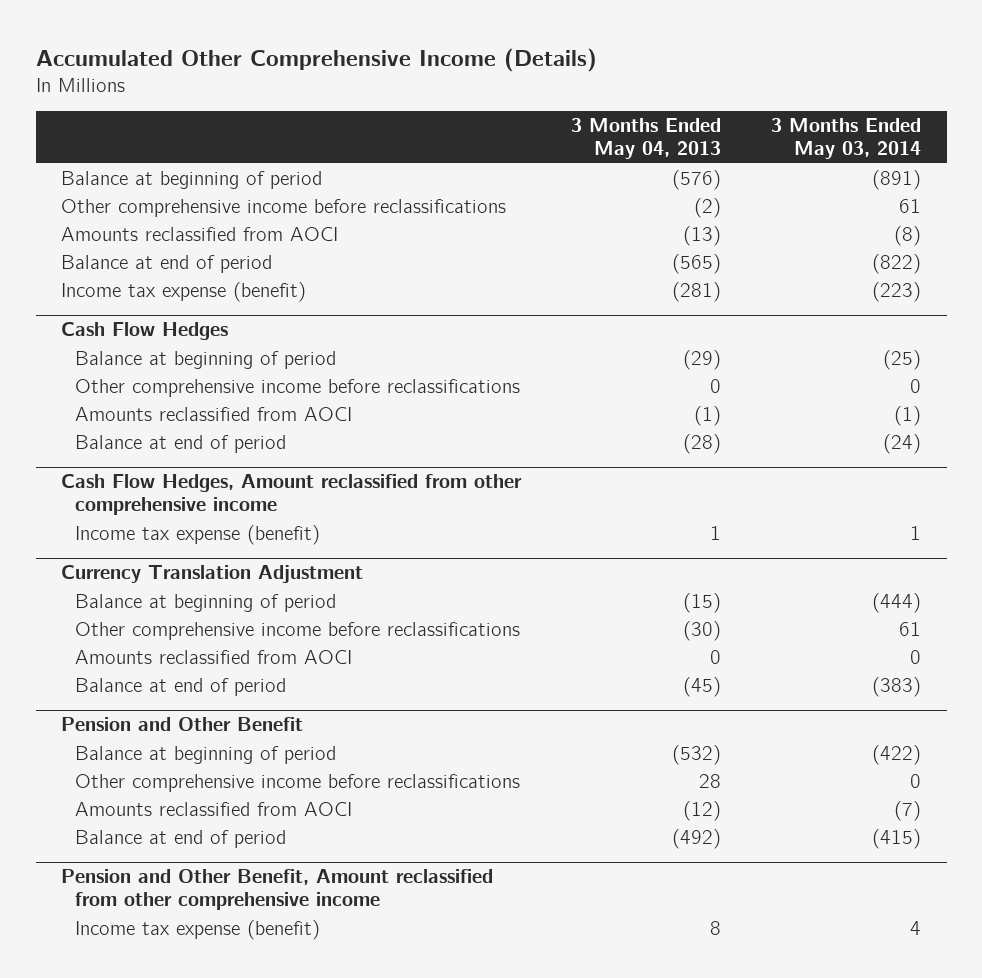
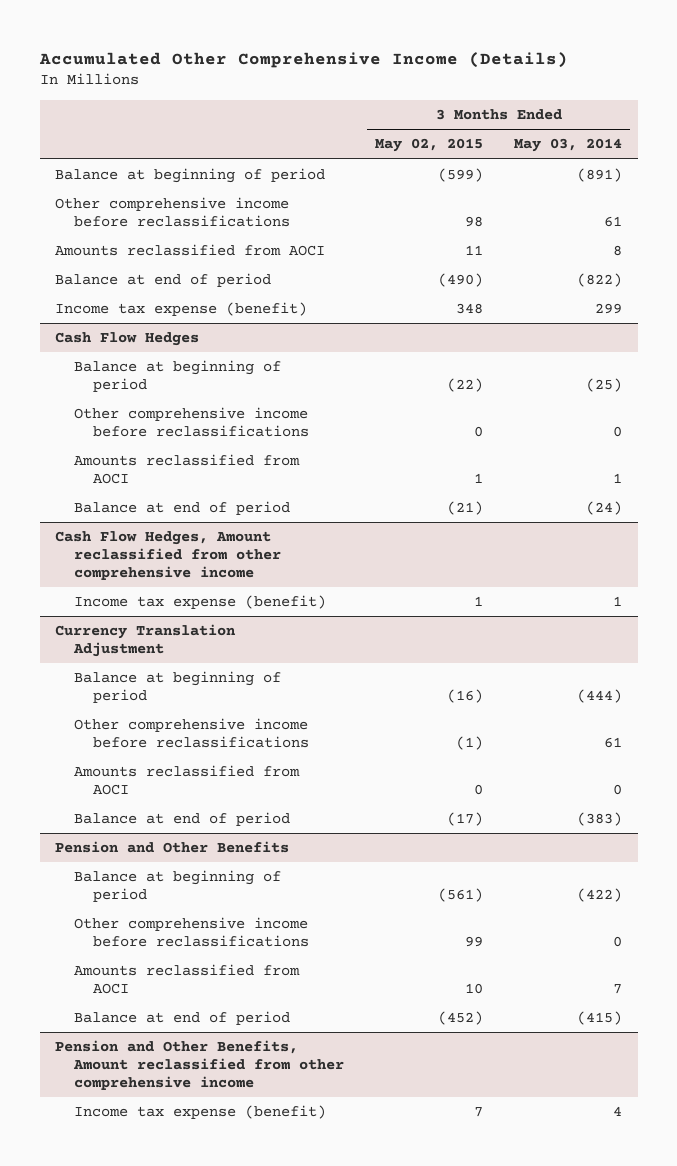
[571,118,722,160] 3 Months Ended May 04, 2013 -> none
none -> [375,138,484,153] May 02, 2015
[894,225,922,246] (8) -> [613,245,623,257] 8
[872,281,922,302] (223) -> [595,303,623,315] 299
[894,405,922,426] (1) -> [613,472,623,483] 1
[60,717,303,732] Pension and Other Benefit -> [55,841,290,854] Pension and Other Benefits
[894,800,922,821] (7) -> [613,983,623,994] 7
[60,869,493,911] Pension and Other Benefit, Amount reclassified from other comprehensive income -> [55,1040,344,1090] Pension and Other Benefits, Amount reclassified from other comprehensive income

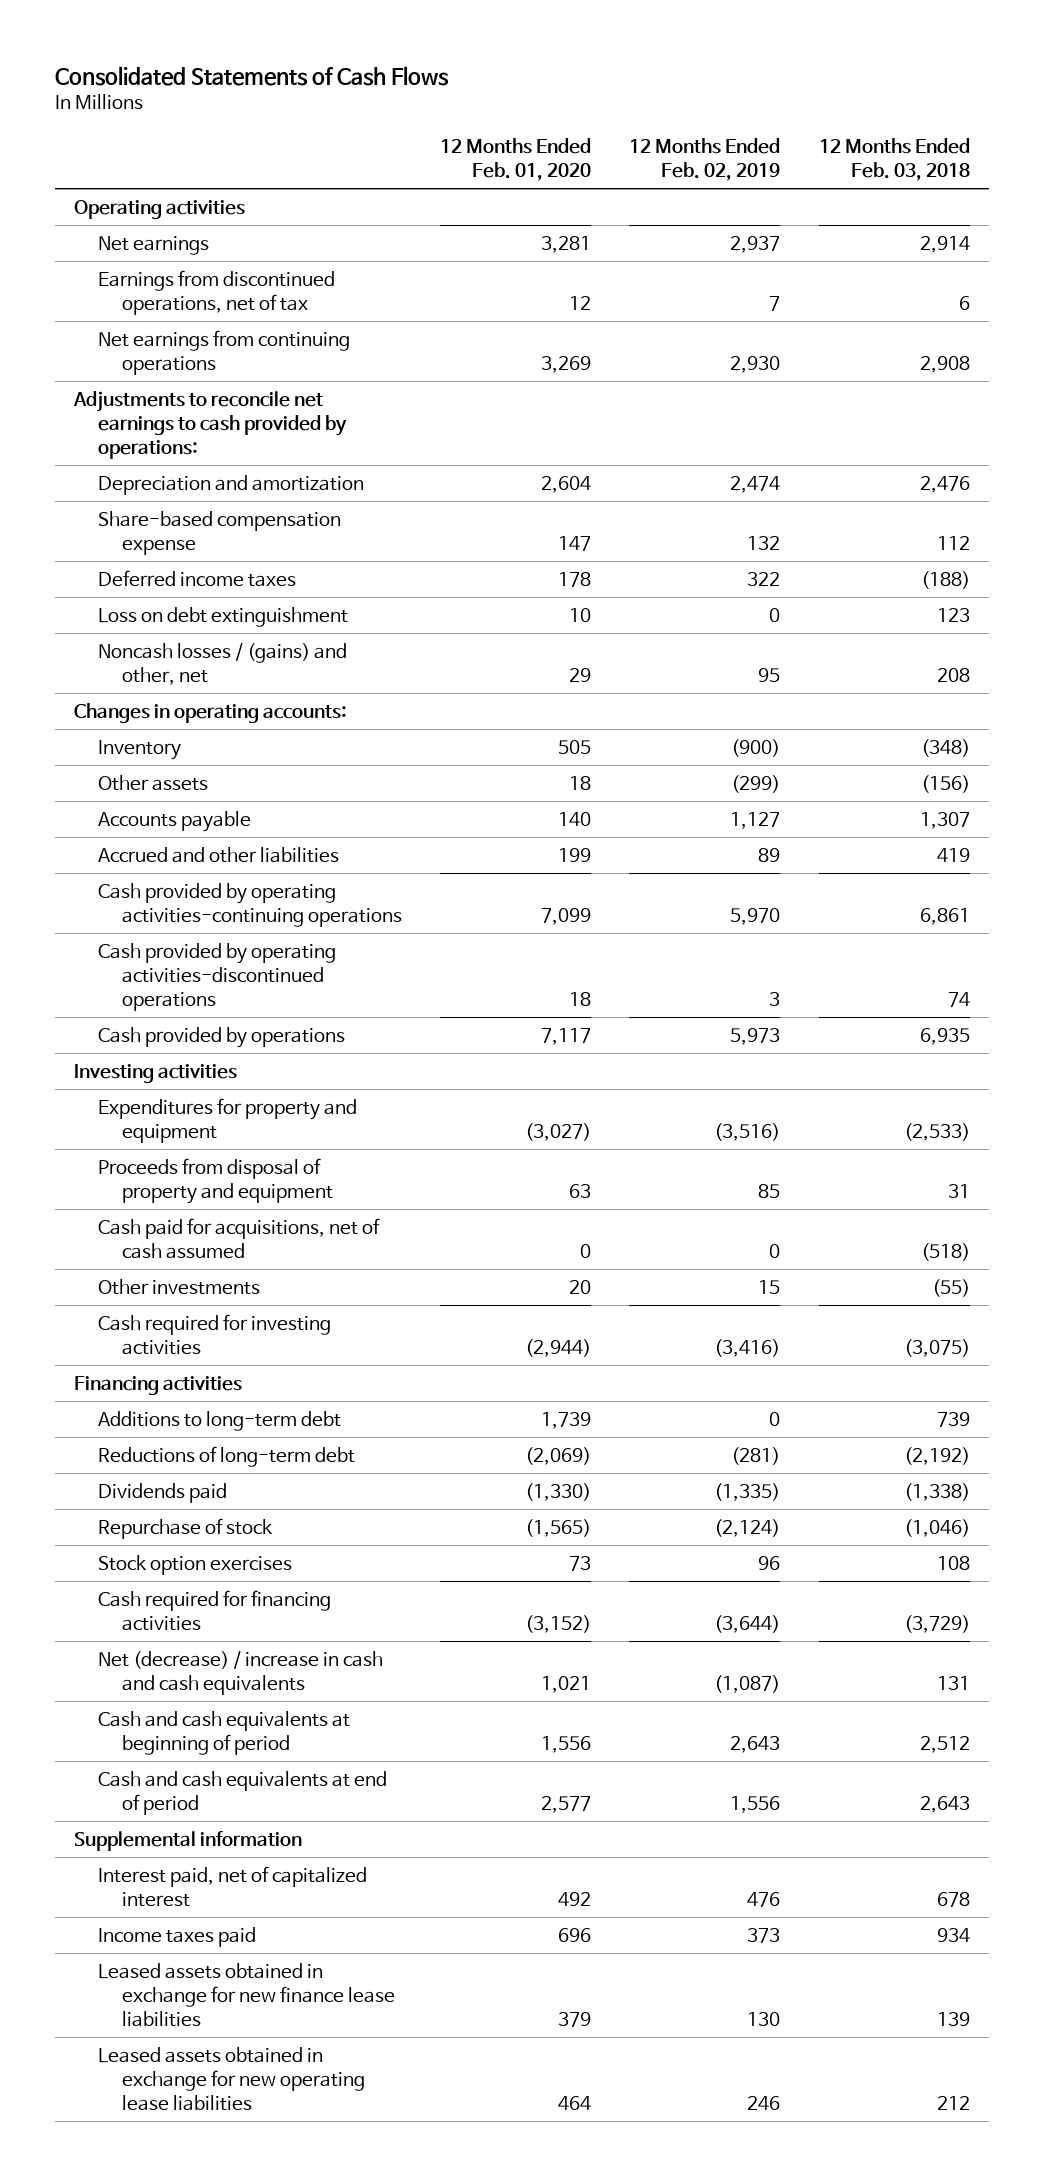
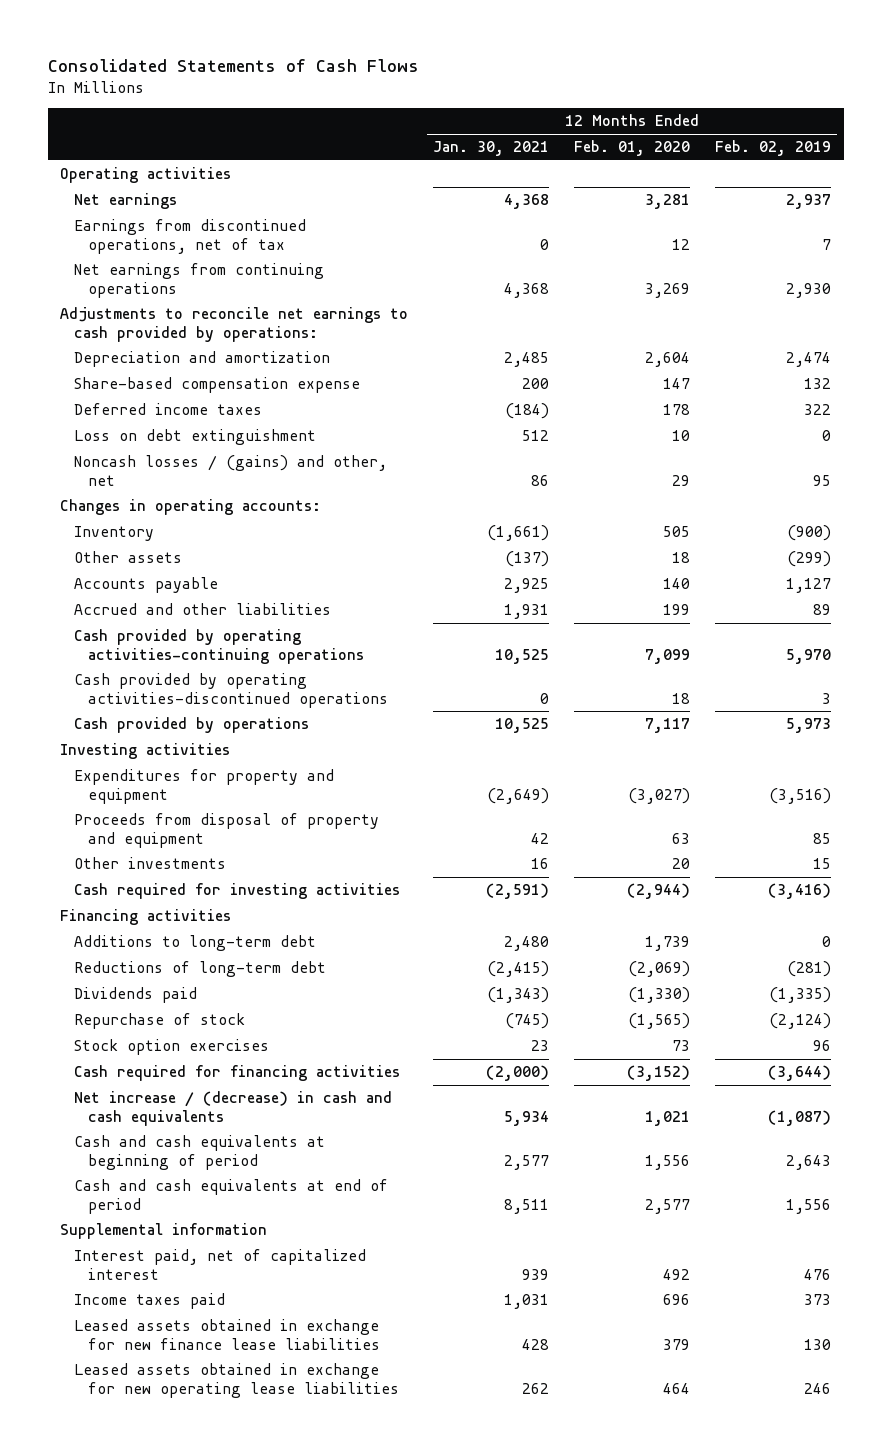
[818,137,970,182] 12 Months Ended Feb. 03, 2018 -> none
none -> [433,141,550,157] Jan. 30, 2021
[97,1217,380,1260] Cash paid for acquisitions, net of cash assumed -> none
[97,1650,383,1696] Net (decrease) / increase in cash and cash equivalents -> [73,1091,392,1126] Net increase / (decrease) in cash and cash equivalents

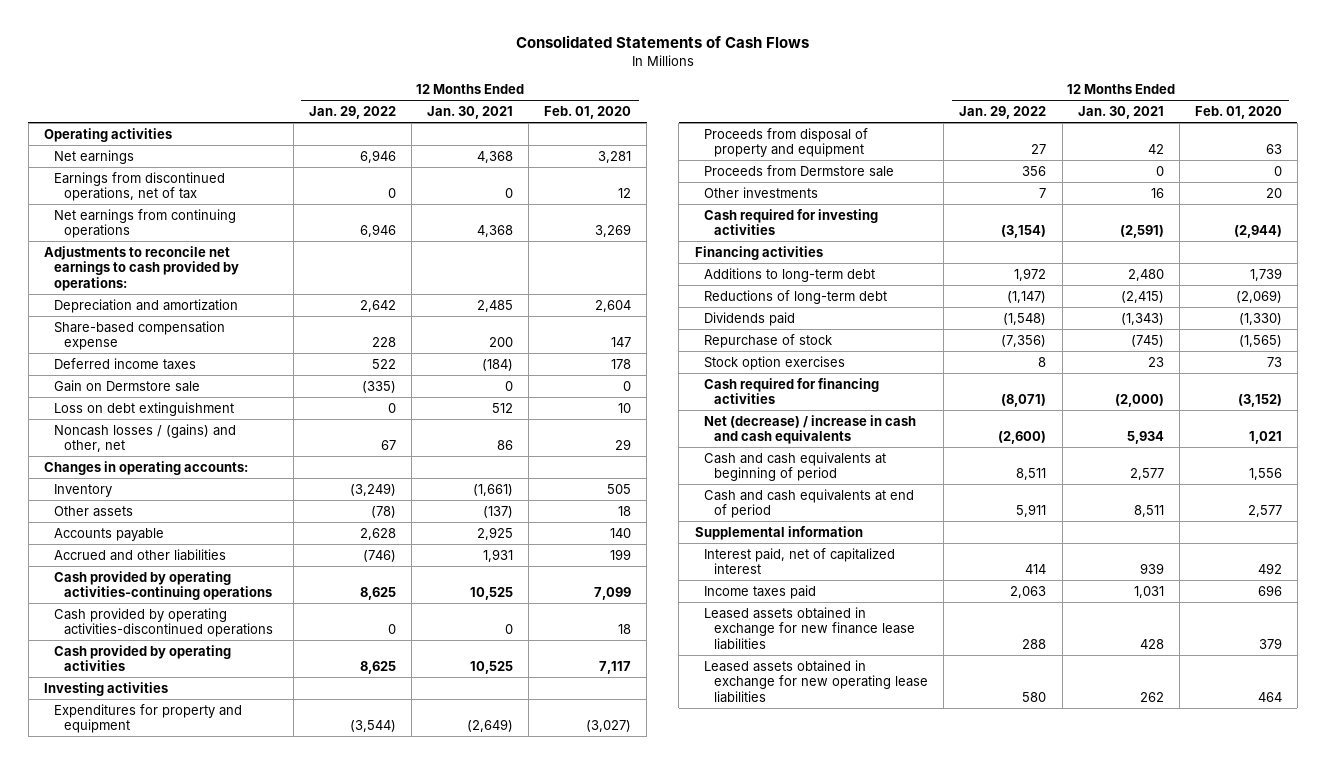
[715,140,832,157] Feb. 02, 2019 -> none
none -> [308,105,396,119] Jan. 29, 2022
none -> [53,379,200,392] Gain on Dermstore sale
[73,717,309,734] Cash provided by operations -> [53,644,231,672] Cash provided by operating activities
none -> [704,164,895,177] Proceeds from Dermstore sale
[73,1091,392,1126] Net increase / (decrease) in cash and cash equivalents -> [704,414,917,445] Net (decrease) / increase in cash and cash equivalents

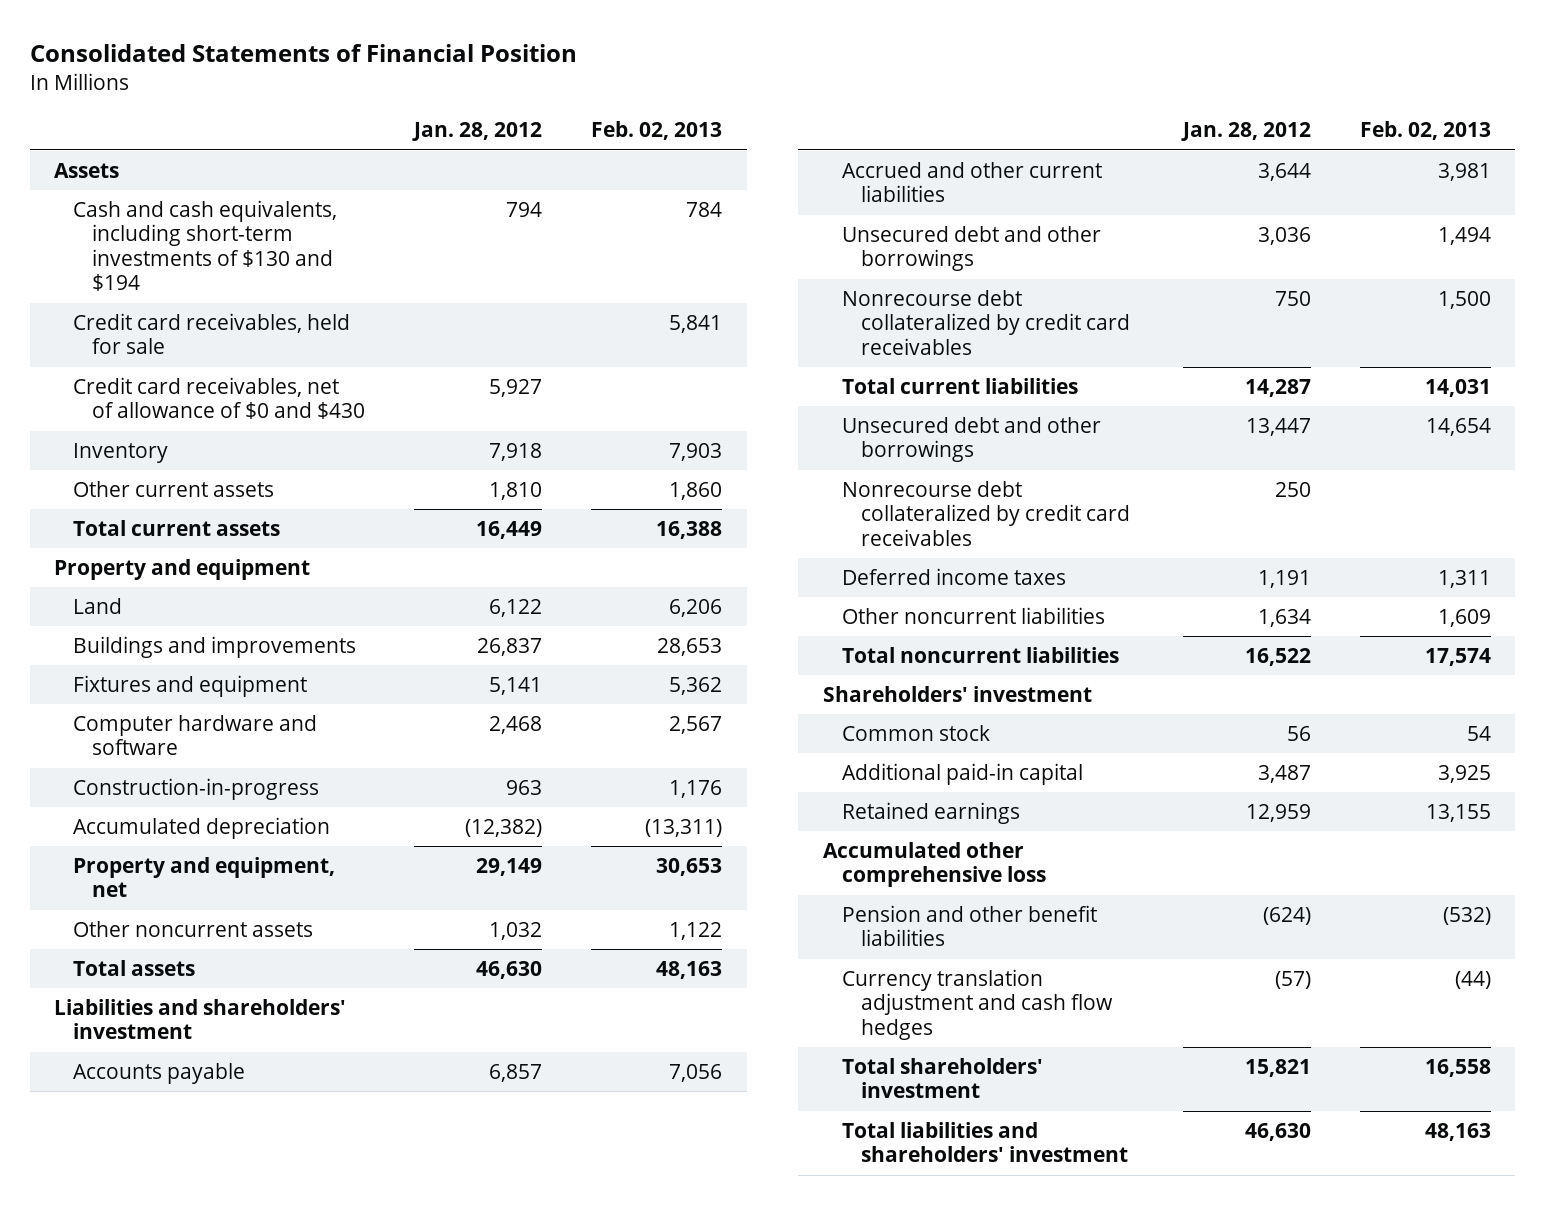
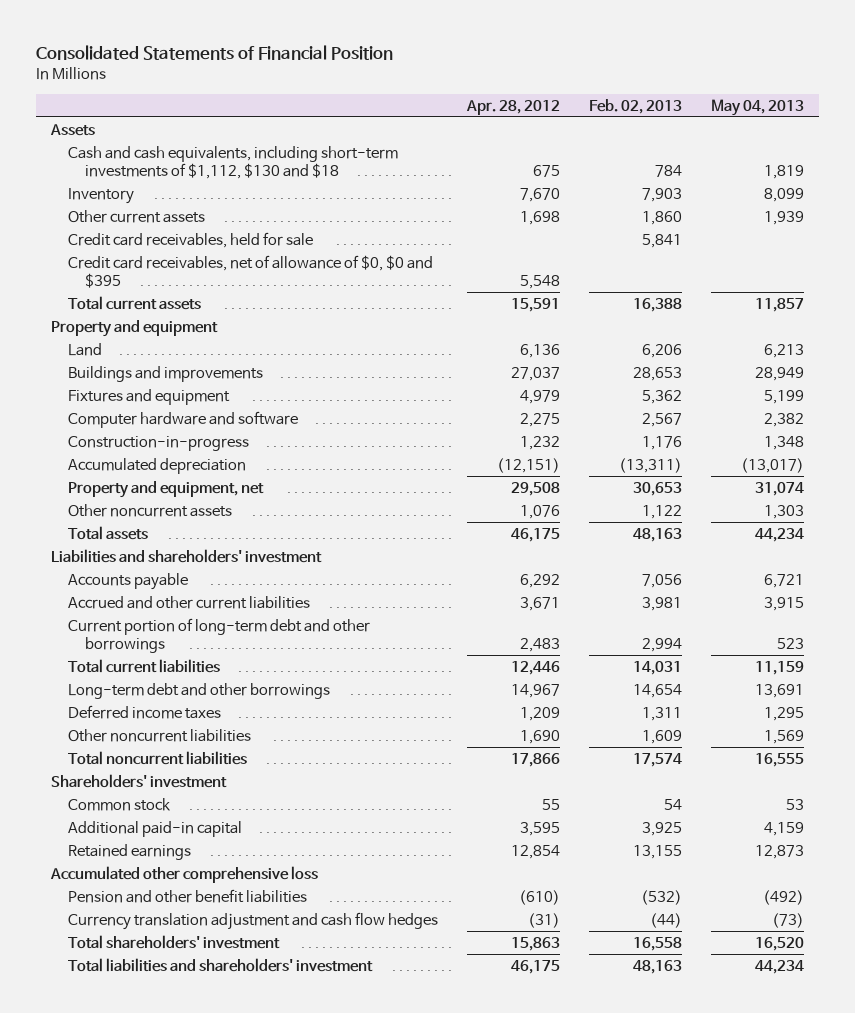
[412,122,543,142] Jan. 28, 2012 -> none
none -> [465,99,560,115] Apr. 28, 2012
none -> [711,98,805,116] May 04, 2013
[73,376,366,420] Credit card receivables, net of allowance of $0 and $430 -> none
[73,199,338,292] Cash and cash equivalents, including short-term investments of $130 and $194 -> [67,145,398,179] Cash and cash equivalents, including short-term investments of $1,112, $130 and $18
[73,312,351,355] Credit card receivables, held for sale -> [67,231,313,248] Credit card receivables, held for sale
none -> [67,254,433,288] Credit card receivables, net of allowance of $0, $0 and $395
[842,225,1102,272] Unsecured debt and other borrowings -> none
[842,289,1131,355] Nonrecourse debt collateralized by credit card receivables -> none
none -> [67,617,370,653] Current portion of long-term debt and other borrowings
[842,480,1131,546] Nonrecourse debt collateralized by credit card receivables -> none
[842,416,1102,463] Unsecured debt and other borrowings -> [67,682,330,699] Long-term debt and other borrowings

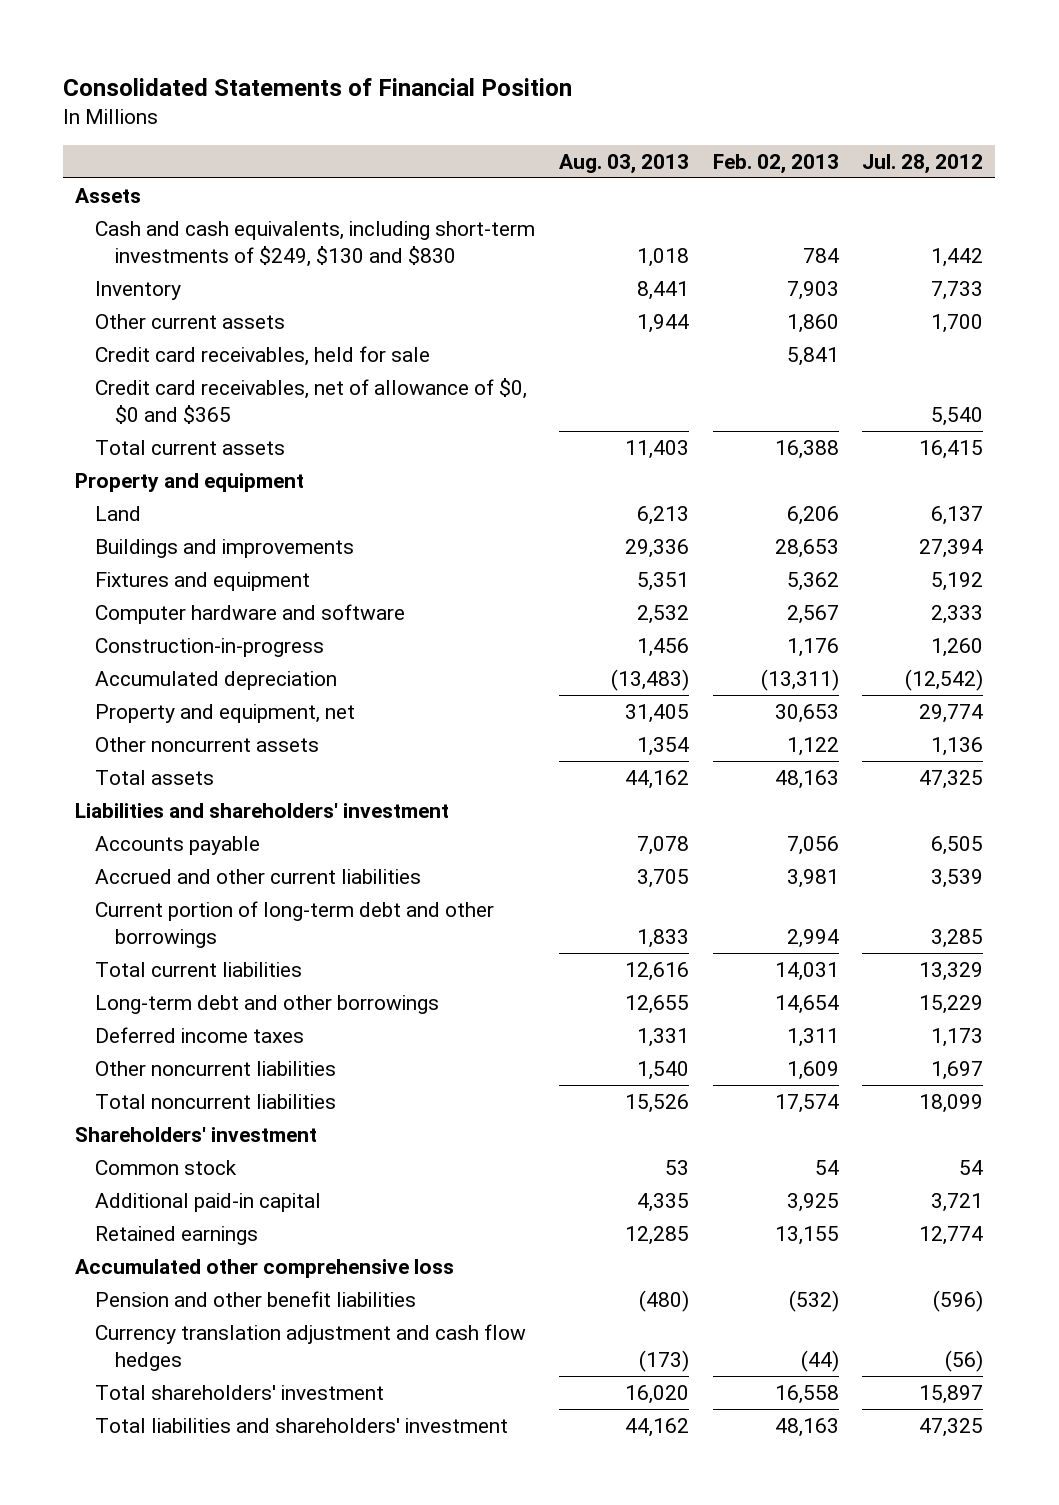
[465,99,560,115] Apr. 28, 2012 -> none
[711,98,805,116] May 04, 2013 -> none
none -> [558,153,689,174] Aug. 03, 2013
none -> [862,153,984,174] Jul. 28, 2012
[67,145,398,179] Cash and cash equivalents, including short-term investments of $1,112, $130 and $18 -> [94,220,535,267] Cash and cash equivalents, including short-term investments of $249, $130 and $830
[67,254,433,288] Credit card receivables, net of allowance of $0, $0 and $395 -> [94,377,527,424] Credit card receivables, net of allowance of $0, $0 and $365

